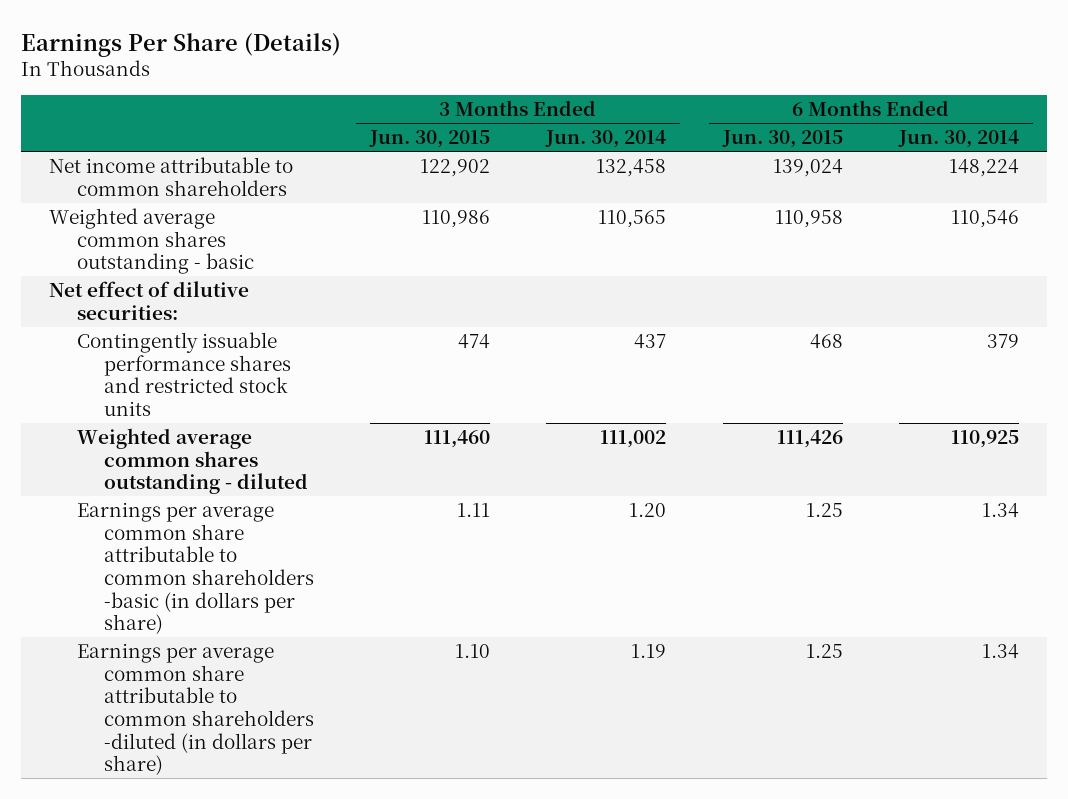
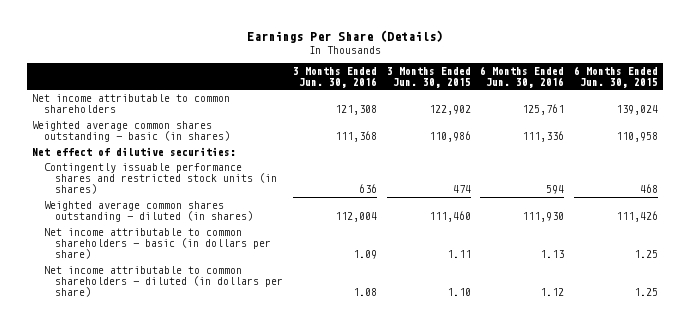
[545,130,667,149] Jun. 30, 2014 -> none
[897,130,1019,149] Jun. 30, 2014 -> none
none -> [293,66,378,88] 3 Months Ended Jun. 30, 2016
none -> [480,65,565,88] 6 Months Ended Jun. 30, 2016
[49,207,254,275] Weighted average common shares outstanding - basic -> [31,120,230,143] Weighted average common shares outstanding - basic (in shares)
[76,331,292,416] Contingently issuable performance shares and restricted stock units -> [43,162,278,195] Contingently issuable performance shares and restricted stock units (in shares)
[76,427,309,495] Weighted average common shares outstanding - diluted -> [43,200,254,223] Weighted average common shares outstanding - diluted (in shares)
[76,501,315,635] Earnings per average common share attributable to common shareholders -basic (in dollars per share) -> [43,227,272,260] Net income attributable to common shareholders - basic (in dollars per share)
[76,642,315,776] Earnings per average common share attributable to common shareholders -diluted (in dollars per share) -> [43,265,284,298] Net income attributable to common shareholders - diluted (in dollars per share)

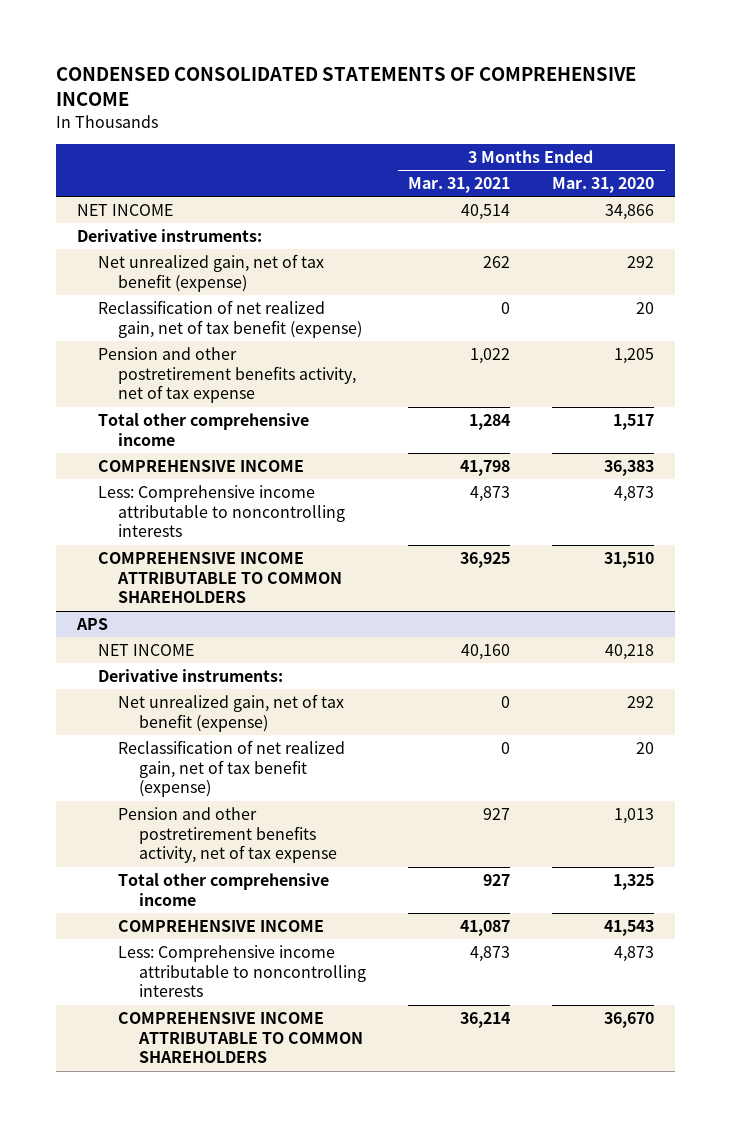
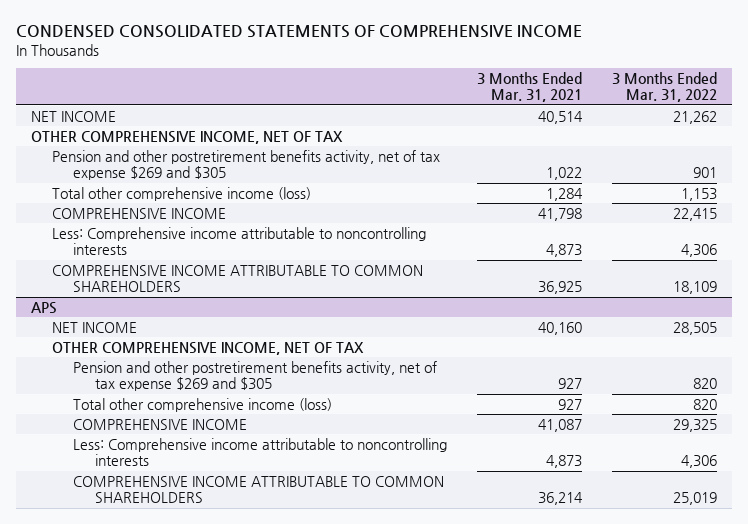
[552,177,655,194] Mar. 31, 2020 -> none
none -> [612,71,718,103] 3 Months Ended Mar. 31, 2022
[77,228,263,242] Derivative instruments: -> none
[97,253,324,292] Net unrealized gain, net of tax benefit (expense) -> none
[97,299,363,338] Reclassification of net realized gain, net of tax benefit (expense) -> none
none -> [30,130,343,144] OTHER COMPREHENSIVE INCOME, NET OF TAX
[97,346,357,404] Pension and other postretirement benefits activity, net of tax expense -> [51,149,440,181] Pension and other postretirement benefits activity, net of tax expense $269 and $305
[97,412,309,446] Total other comprehensive income -> [51,186,311,201] Total other comprehensive income (loss)
[97,668,283,682] Derivative instruments: -> none
[118,693,345,732] Net unrealized gain, net of tax benefit (expense) -> none
[118,739,346,798] Reclassification of net realized gain, net of tax benefit (expense) -> none
none -> [51,341,364,355] OTHER COMPREHENSIVE INCOME, NET OF TAX
[118,806,338,864] Pension and other postretirement benefits activity, net of tax expense -> [73,360,438,392] Pension and other postretirement benefits activity, net of tax expense $269 and $305
[118,872,330,906] Total other comprehensive income -> [73,397,333,412] Total other comprehensive income (loss)

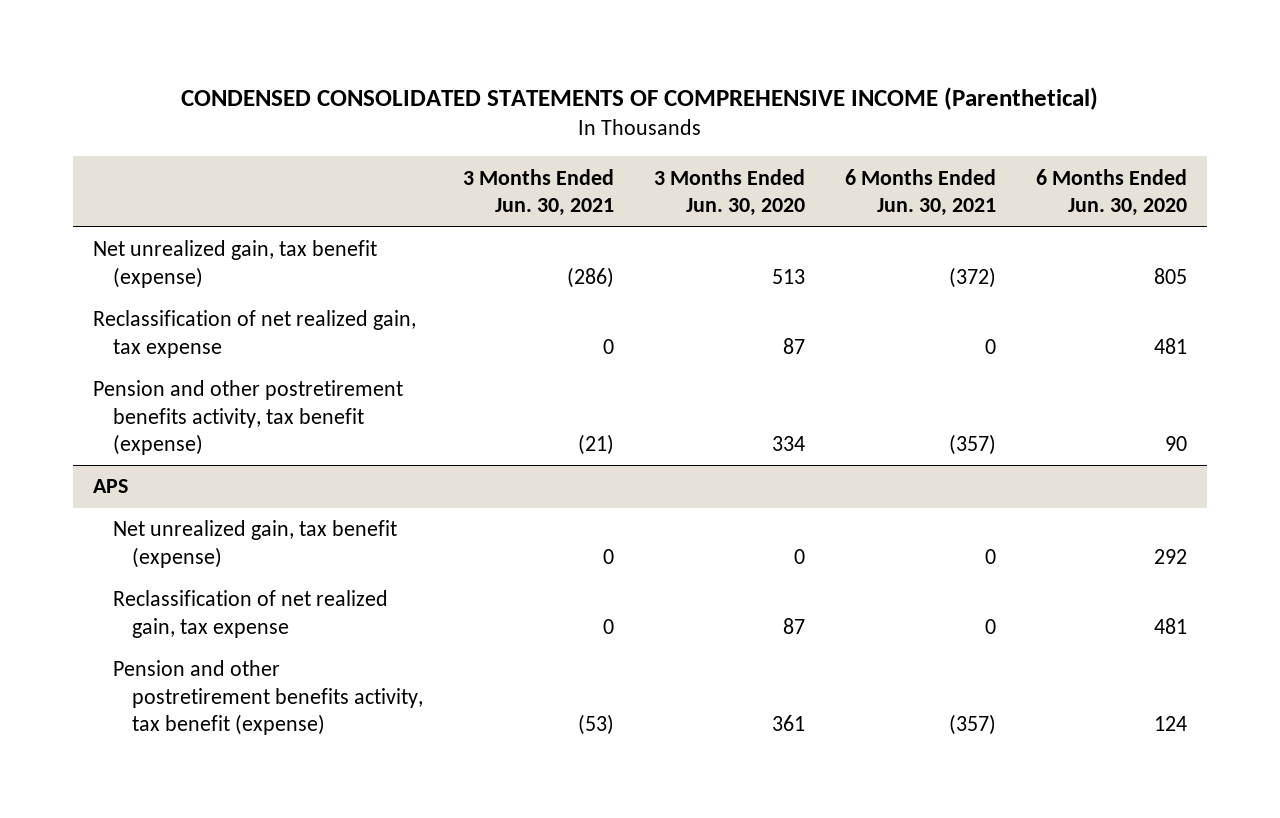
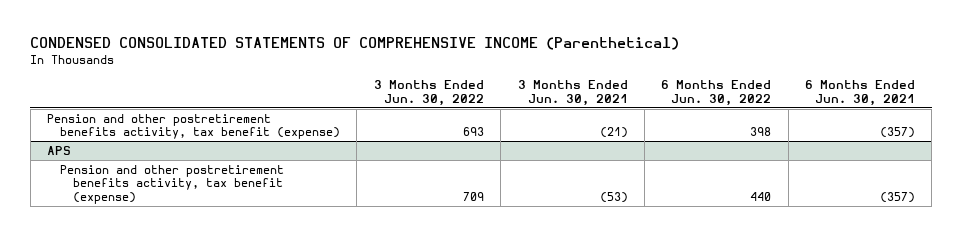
[654,168,806,217] 3 Months Ended Jun. 30, 2020 -> none
[1035,168,1187,217] 6 Months Ended Jun. 30, 2020 -> none
none -> [373,80,484,106] 3 Months Ended Jun. 30, 2022
none -> [661,80,772,106] 6 Months Ended Jun. 30, 2022
[92,240,377,288] Net unrealized gain, tax benefit (expense) -> none
[92,310,416,358] Reclassification of net realized gain, tax expense -> none
[112,520,397,568] Net unrealized gain, tax benefit (expense) -> none
[112,590,388,638] Reclassification of net realized gain, tax expense -> none

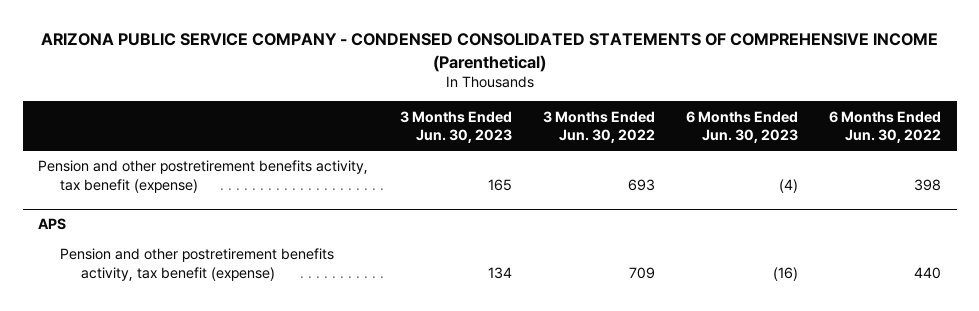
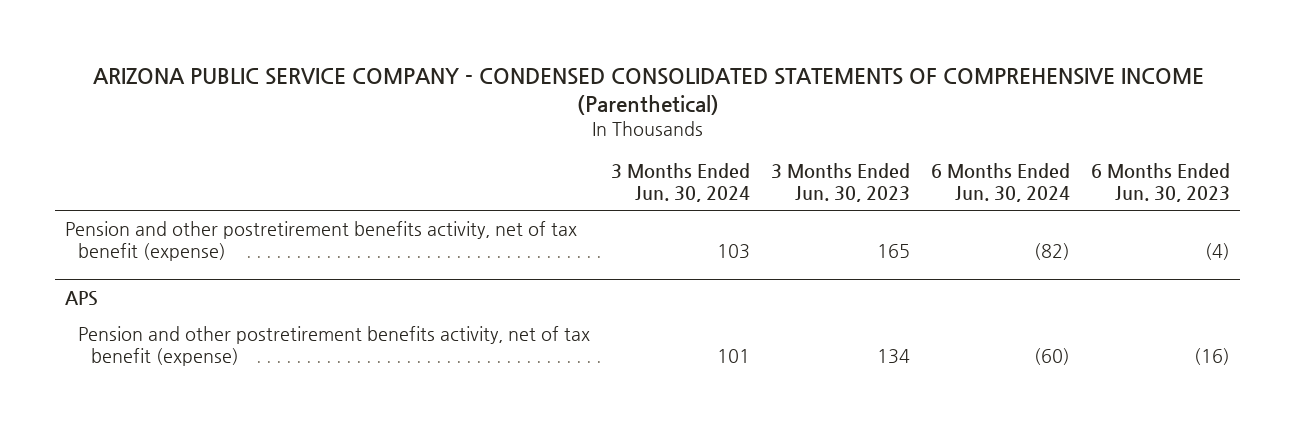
[542,110,655,144] 3 Months Ended Jun. 30, 2022 -> none
[829,110,942,144] 6 Months Ended Jun. 30, 2022 -> none
none -> [611,163,751,202] 3 Months Ended Jun. 30, 2024
none -> [930,163,1070,202] 6 Months Ended Jun. 30, 2024
[38,160,369,193] Pension and other postretirement benefits activity, tax benefit (expense) -> [65,221,578,261] Pension and other postretirement benefits activity, net of tax benefit (expense)
[59,248,334,281] Pension and other postretirement benefits activity, tax benefit (expense) -> [78,326,591,366] Pension and other postretirement benefits activity, net of tax benefit (expense)

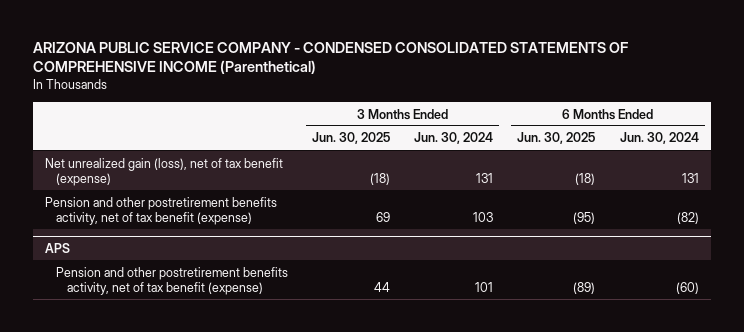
[770,163,910,202] 3 Months Ended Jun. 30, 2023 -> none
[1090,163,1230,202] 6 Months Ended Jun. 30, 2023 -> none
none -> [312,132,391,145] Jun. 30, 2025
none -> [517,132,596,145] Jun. 30, 2025
none -> [44,157,283,186] Net unrealized gain (loss), net of tax benefit (expense)

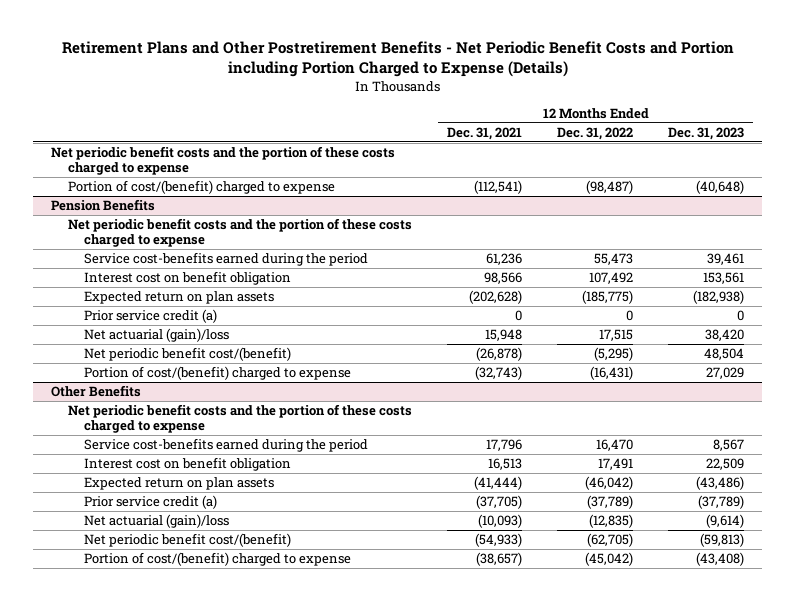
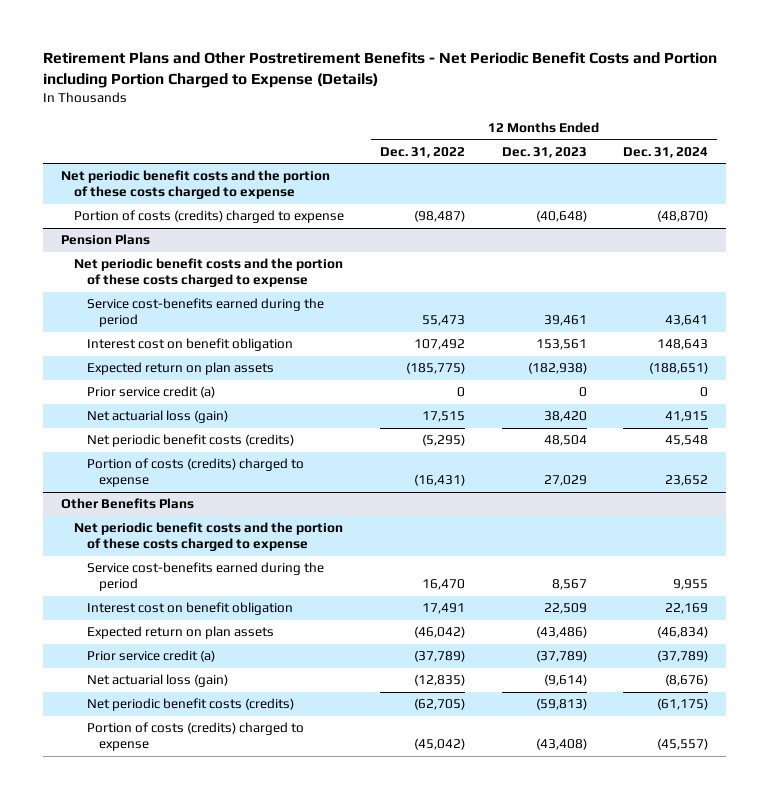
[446,126,522,140] Dec. 31, 2021 -> none
none -> [623,146,709,158] Dec. 31, 2024
[67,180,335,195] Portion of cost/(benefit) charged to expense -> [73,210,344,224] Portion of costs (credits) charged to expense
[50,199,155,212] Pension Benefits -> [60,234,150,246] Pension Plans
[84,328,230,343] Net actuarial (gain)/loss -> [86,410,228,424] Net actuarial loss (gain)
[84,347,292,362] Net periodic benefit cost/(benefit) -> [86,434,294,448] Net periodic benefit costs (credits)
[84,366,352,381] Portion of cost/(benefit) charged to expense -> [86,458,304,488] Portion of costs (credits) charged to expense
[50,385,141,398] Other Benefits -> [60,498,194,510] Other Benefits Plans
[84,514,230,529] Net actuarial (gain)/loss -> [86,674,228,688] Net actuarial loss (gain)
[84,533,292,548] Net periodic benefit cost/(benefit) -> [86,698,294,712] Net periodic benefit costs (credits)
[84,552,352,567] Portion of cost/(benefit) charged to expense -> [86,722,304,752] Portion of costs (credits) charged to expense

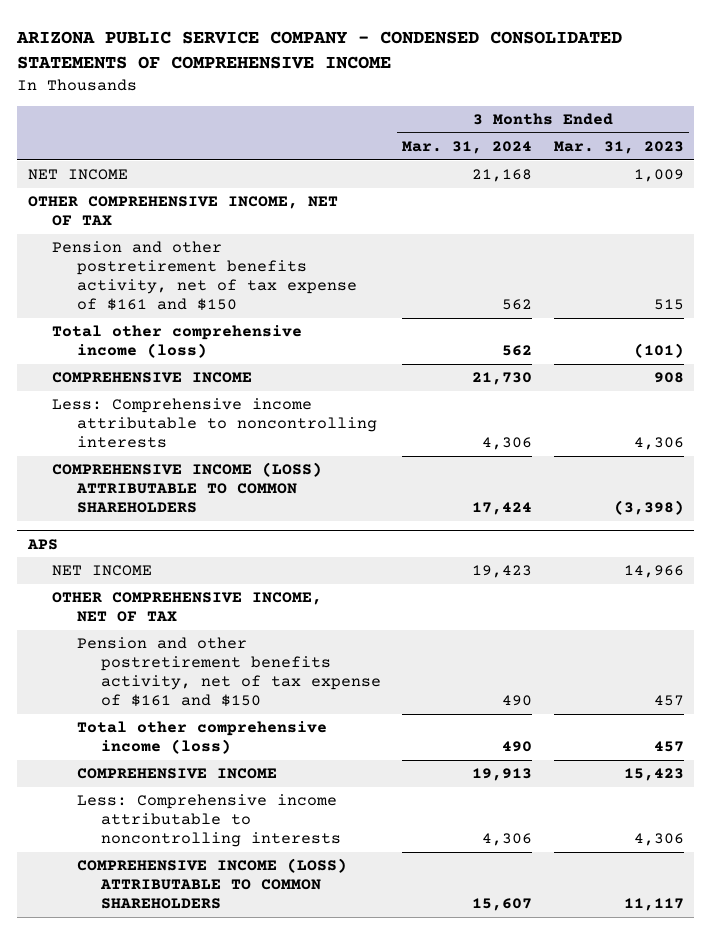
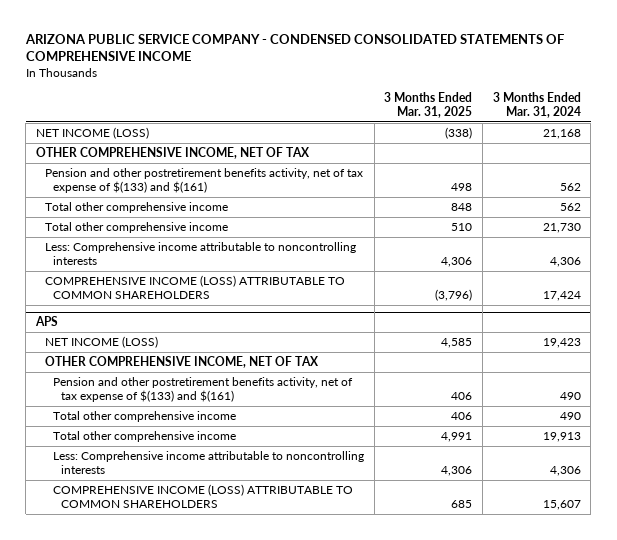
[553,141,684,155] Mar. 31, 2023 -> none
none -> [384,91,473,118] 3 Months Ended Mar. 31, 2025
[27,169,128,181] NET INCOME -> [36,126,150,139] NET INCOME (LOSS)
[52,241,357,311] Pension and other postretirement benefits activity, net of tax expense of $161 and $150 -> [44,167,363,193] Pension and other postretirement benefits activity, net of tax expense of $(133) and $(161)
[52,325,303,359] Total other comprehensive income (loss) -> [44,201,228,213] Total other comprehensive income
[52,372,253,384] COMPREHENSIVE INCOME -> [44,221,228,233] Total other comprehensive income
[52,565,153,577] NET INCOME -> [44,335,158,348] NET INCOME (LOSS)
[76,637,381,707] Pension and other postretirement benefits activity, net of tax expense of $161 and $150 -> [52,376,353,402] Pension and other postretirement benefits activity, net of tax expense of $(133) and $(161)
[76,721,327,755] Total other comprehensive income (loss) -> [52,410,236,422] Total other comprehensive income
[76,768,277,780] COMPREHENSIVE INCOME -> [52,430,236,442] Total other comprehensive income

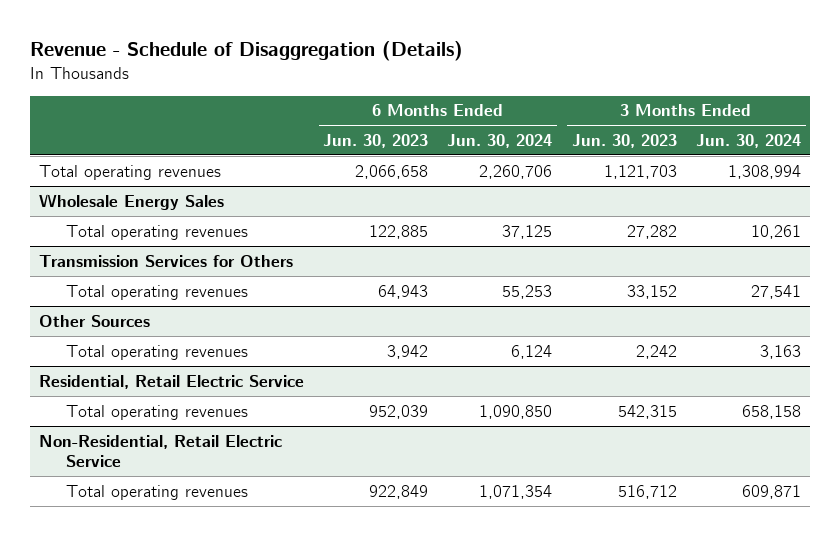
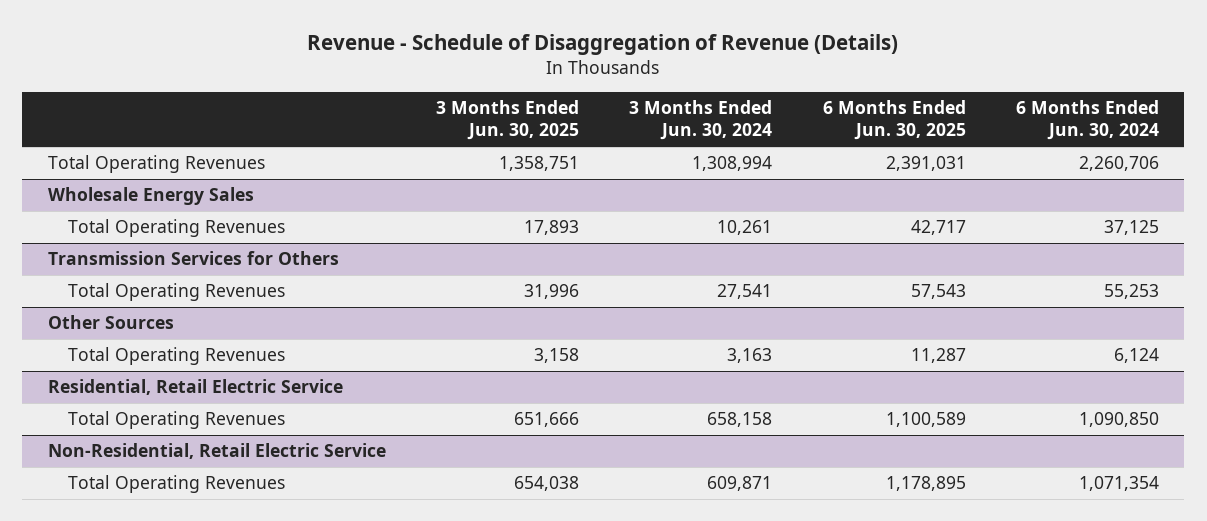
[29,40,463,61] Revenue - Schedule of Disaggregation (Details) -> [307,33,899,55] Revenue - Schedule of Disaggregation of Revenue (Details)
[323,133,429,148] Jun. 30, 2023 -> none
[571,133,677,148] Jun. 30, 2023 -> none
none -> [435,100,579,141] 3 Months Ended Jun. 30, 2025
none -> [822,100,966,141] 6 Months Ended Jun. 30, 2025
[39,164,222,180] Total operating revenues -> [47,155,265,174] Total Operating Revenues
[65,224,248,240] Total operating revenues -> [68,219,286,238] Total Operating Revenues
[65,284,248,300] Total operating revenues -> [68,283,286,302] Total Operating Revenues
[65,344,248,360] Total operating revenues -> [68,347,286,366] Total Operating Revenues
[65,404,248,420] Total operating revenues -> [68,411,286,430] Total Operating Revenues
[65,484,248,500] Total operating revenues -> [68,475,286,494] Total Operating Revenues

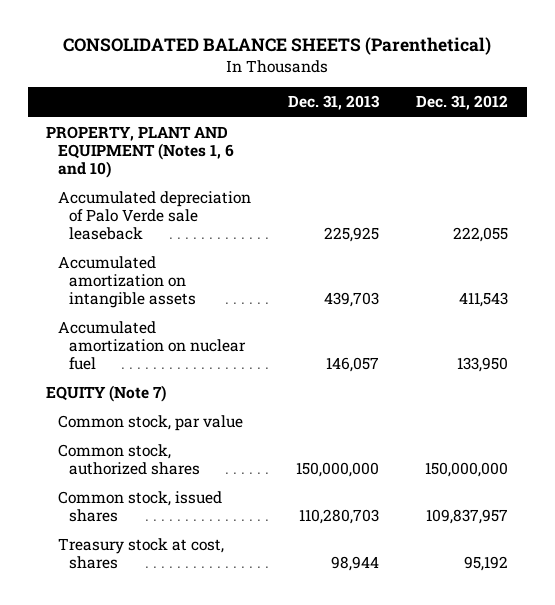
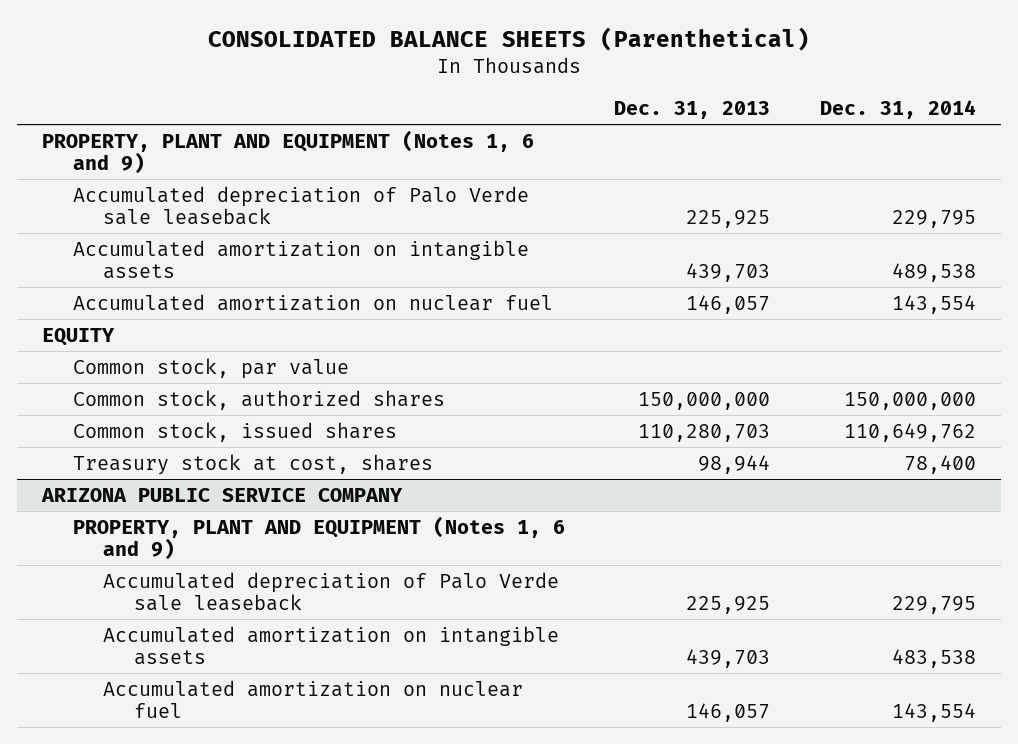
[416,95,509,111] Dec. 31, 2012 -> none
none -> [820,100,977,120] Dec. 31, 2014
[46,126,234,178] PROPERTY, PLANT AND EQUIPMENT (Notes 1, 6 and 10) -> [41,129,534,175] PROPERTY, PLANT AND EQUIPMENT (Notes 1, 6 and 9)
[46,385,167,403] EQUITY (Note 7) -> [41,327,115,346] EQUITY
none -> [40,487,403,502] ARIZONA PUBLIC SERVICE COMPANY
none -> [72,515,565,561] PROPERTY, PLANT AND EQUIPMENT (Notes 1, 6 and 9)
none -> [103,571,560,612] Accumulated depreciation of Palo Verde sale leaseback
none -> [103,625,560,666] Accumulated amortization on intangible assets
none -> [103,679,524,719] Accumulated amortization on nuclear fuel

